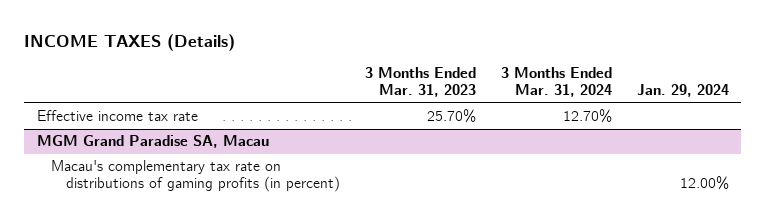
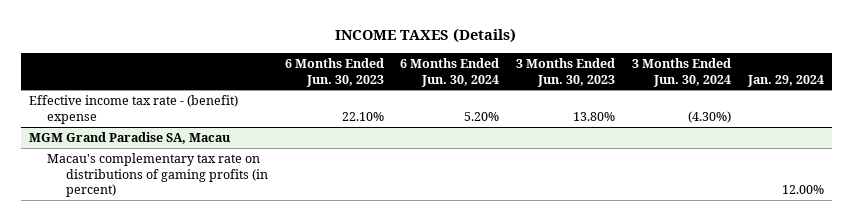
[364,67,476,97] 3 Months Ended Mar. 31, 2023 -> none
[500,67,612,97] 3 Months Ended Mar. 31, 2024 -> none
none -> [284,57,384,87] 6 Months Ended Jun. 30, 2023
none -> [400,57,500,87] 6 Months Ended Jun. 30, 2024
none -> [516,57,616,87] 3 Months Ended Jun. 30, 2023
none -> [631,57,731,87] 3 Months Ended Jun. 30, 2024
[36,110,198,122] Effective income tax rate -> [28,95,238,124] Effective income tax rate - (benefit) expense

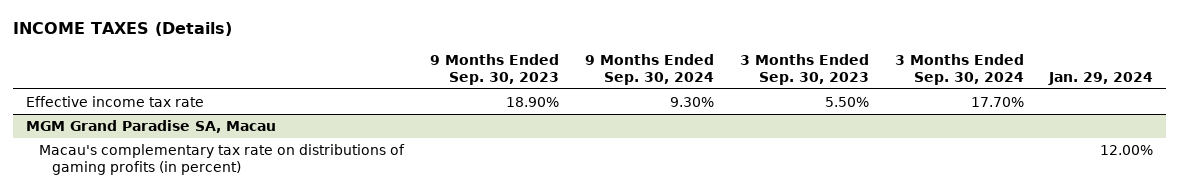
[284,57,384,87] 6 Months Ended Jun. 30, 2023 -> none
[400,57,500,87] 6 Months Ended Jun. 30, 2024 -> none
[516,57,616,87] 3 Months Ended Jun. 30, 2023 -> none
[631,57,731,87] 3 Months Ended Jun. 30, 2024 -> none
none -> [429,54,559,85] 9 Months Ended Sep. 30, 2023
none -> [584,54,714,85] 9 Months Ended Sep. 30, 2024
none -> [739,54,869,85] 3 Months Ended Sep. 30, 2023
none -> [894,54,1024,85] 3 Months Ended Sep. 30, 2024
[28,95,238,124] Effective income tax rate - (benefit) expense -> [25,96,204,108] Effective income tax rate

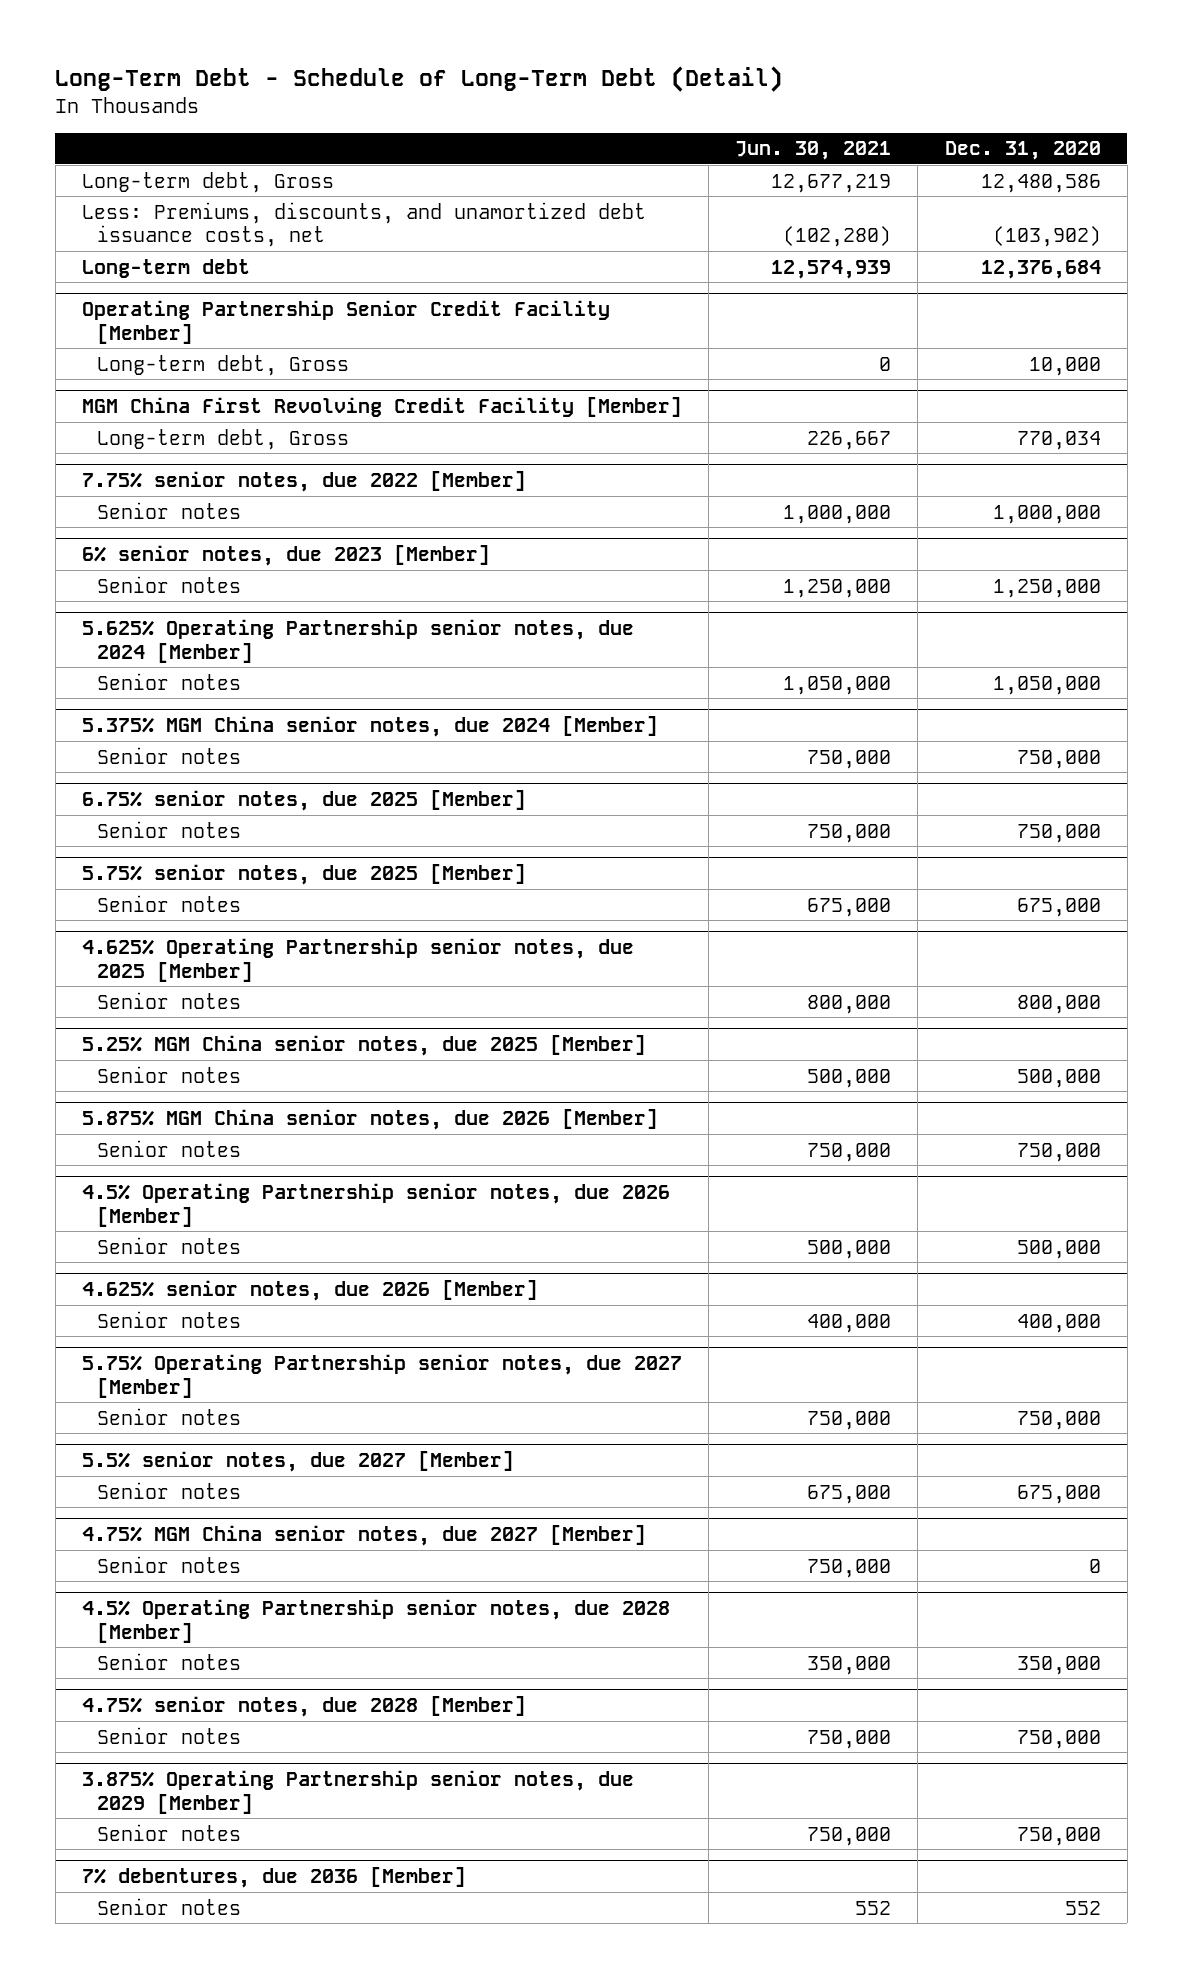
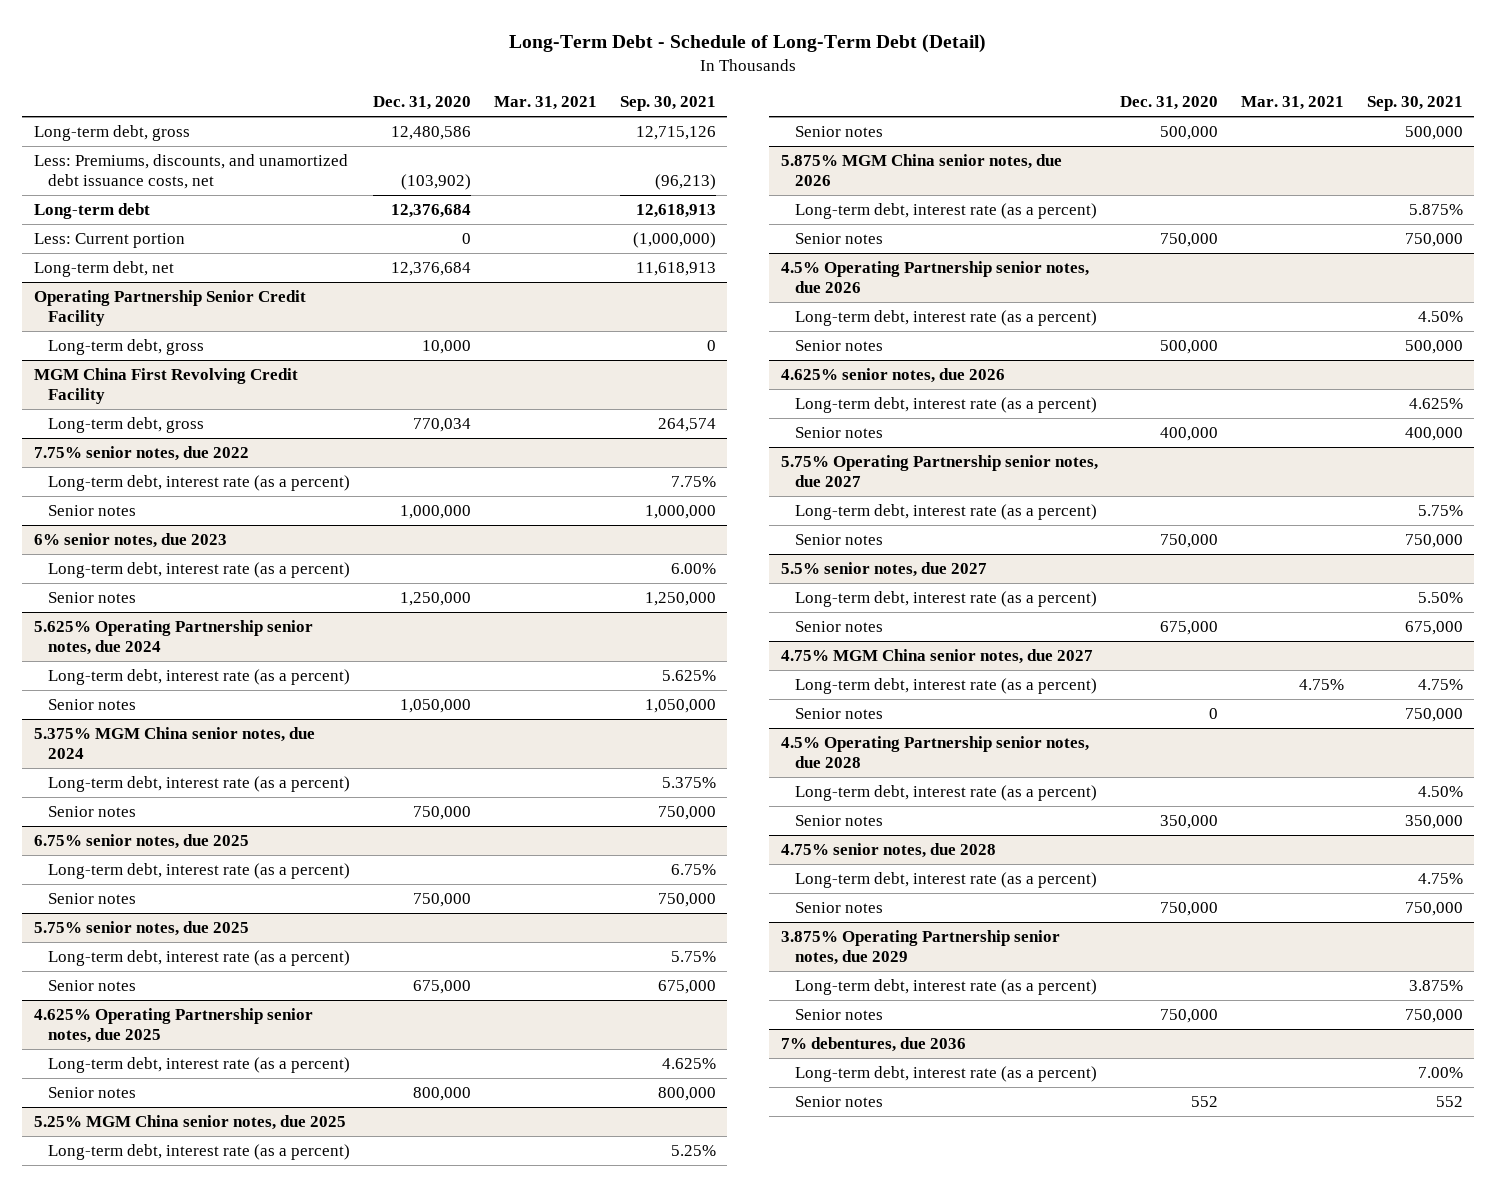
[735,141,892,161] Jun. 30, 2021 -> none
none -> [494,96,598,111] Mar. 31, 2021
none -> [619,96,716,112] Sep. 30, 2021
[81,171,334,193] Long-term debt, Gross -> [33,124,190,141] Long-term debt, gross
none -> [33,232,185,248] Less: Current portion
none -> [33,260,174,277] Long-term debt, net
[81,300,610,344] Operating Partnership Senior Credit Facility [Member] -> [33,289,306,327] Operating Partnership Senior Credit Facility
[96,354,349,376] Long-term debt, Gross -> [47,338,204,355] Long-term debt, gross
[81,397,682,418] MGM China First Revolving Credit Facility [Member] -> [33,367,298,405] MGM China First Revolving Credit Facility
[96,428,349,450] Long-term debt, Gross -> [47,416,204,433] Long-term debt, gross
[81,471,526,493] 7.75% senior notes, due 2022 [Member] -> [33,445,249,461] 7.75% senior notes, due 2022
none -> [47,474,350,491] Long-term debt, interest rate (as a percent)
[81,545,490,567] 6% senior notes, due 2023 [Member] -> [33,532,227,548] 6% senior notes, due 2023
none -> [47,561,350,578] Long-term debt, interest rate (as a percent)
[81,619,634,663] 5.625% Operating Partnership senior notes, due 2024 [Member] -> [33,619,313,656] 5.625% Operating Partnership senior notes, due 2024
none -> [47,668,350,685] Long-term debt, interest rate (as a percent)
[81,716,658,738] 5.375% MGM China senior notes, due 2024 [Member] -> [33,726,315,760] 5.375% MGM China senior notes, due 2024
none -> [47,775,350,792] Long-term debt, interest rate (as a percent)
[81,790,526,812] 6.75% senior notes, due 2025 [Member] -> [33,833,249,849] 6.75% senior notes, due 2025
none -> [47,862,350,879] Long-term debt, interest rate (as a percent)
[81,864,526,886] 5.75% senior notes, due 2025 [Member] -> [33,920,249,936] 5.75% senior notes, due 2025
none -> [47,949,350,966] Long-term debt, interest rate (as a percent)
[81,938,634,982] 4.625% Operating Partnership senior notes, due 2025 [Member] -> [33,1007,313,1044] 4.625% Operating Partnership senior notes, due 2025
none -> [47,1056,350,1073] Long-term debt, interest rate (as a percent)
[81,1035,646,1057] 5.25% MGM China senior notes, due 2025 [Member] -> [33,1114,346,1130] 5.25% MGM China senior notes, due 2025
none -> [47,1143,350,1160] Long-term debt, interest rate (as a percent)
[81,1109,658,1131] 5.875% MGM China senior notes, due 2026 [Member] -> [780,153,1062,187] 5.875% MGM China senior notes, due 2026
none -> [794,202,1097,219] Long-term debt, interest rate (as a percent)
[81,1183,670,1227] 4.5% Operating Partnership senior notes, due 2026 [Member] -> [780,260,1089,294] 4.5% Operating Partnership senior notes, due 2026
none -> [794,309,1097,326] Long-term debt, interest rate (as a percent)
[81,1280,538,1302] 4.625% senior notes, due 2026 [Member] -> [780,367,1005,383] 4.625% senior notes, due 2026
none -> [794,396,1097,413] Long-term debt, interest rate (as a percent)
[81,1354,682,1398] 5.75% Operating Partnership senior notes, due 2027 [Member] -> [780,454,1098,488] 5.75% Operating Partnership senior notes, due 2027
none -> [794,503,1097,520] Long-term debt, interest rate (as a percent)
[81,1451,514,1473] 5.5% senior notes, due 2027 [Member] -> [780,561,987,577] 5.5% senior notes, due 2027
none -> [794,590,1097,607] Long-term debt, interest rate (as a percent)
[81,1525,646,1547] 4.75% MGM China senior notes, due 2027 [Member] -> [780,648,1093,664] 4.75% MGM China senior notes, due 2027
none -> [794,677,1097,694] Long-term debt, interest rate (as a percent)
[81,1599,670,1643] 4.5% Operating Partnership senior notes, due 2028 [Member] -> [780,735,1089,769] 4.5% Operating Partnership senior notes, due 2028
none -> [794,784,1097,801] Long-term debt, interest rate (as a percent)
[81,1696,526,1718] 4.75% senior notes, due 2028 [Member] -> [780,842,996,858] 4.75% senior notes, due 2028
none -> [794,871,1097,888] Long-term debt, interest rate (as a percent)
[81,1770,634,1814] 3.875% Operating Partnership senior notes, due 2029 [Member] -> [780,929,1060,966] 3.875% Operating Partnership senior notes, due 2029
none -> [794,978,1097,995] Long-term debt, interest rate (as a percent)
[81,1867,466,1889] 7% debentures, due 2036 [Member] -> [780,1036,966,1052] 7% debentures, due 2036
none -> [794,1065,1097,1082] Long-term debt, interest rate (as a percent)

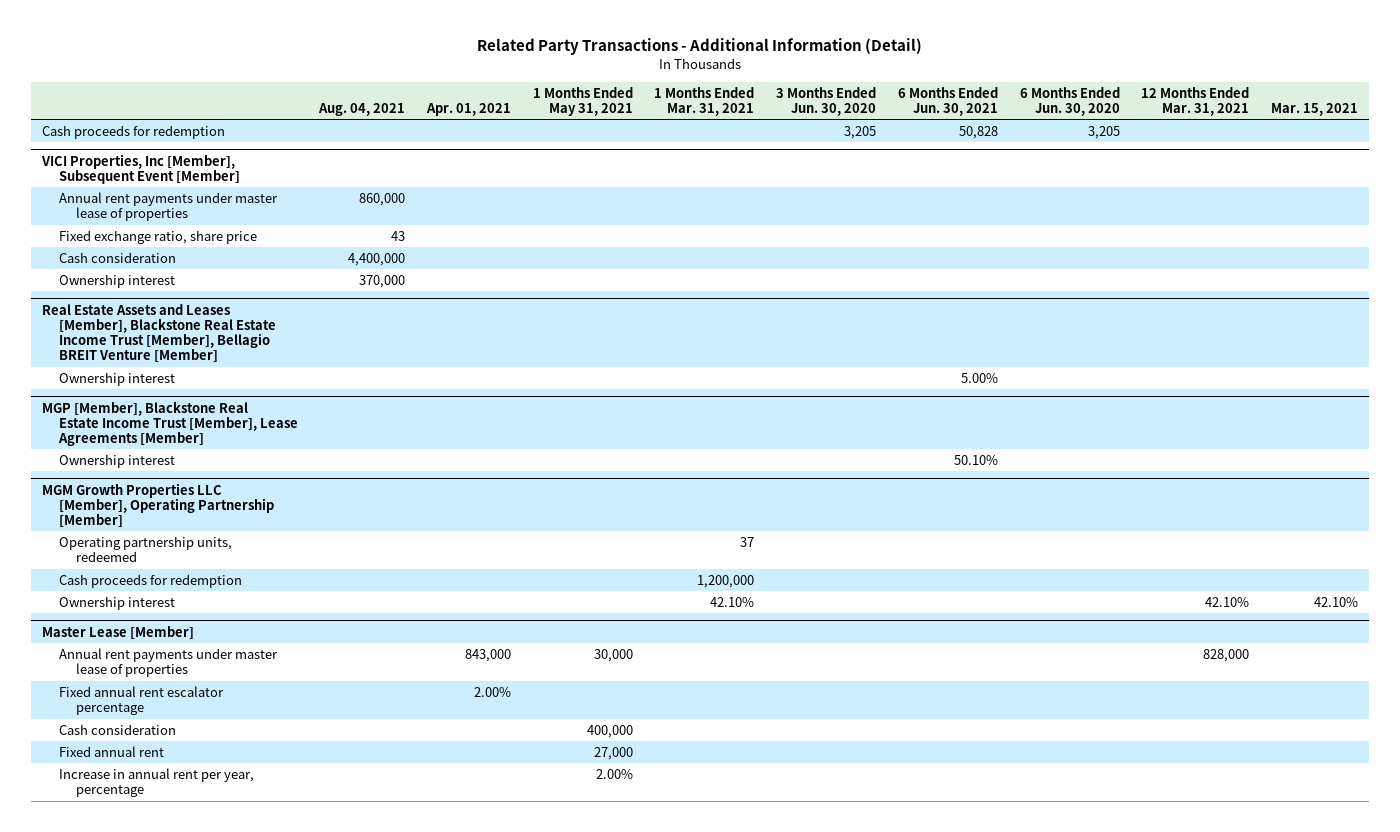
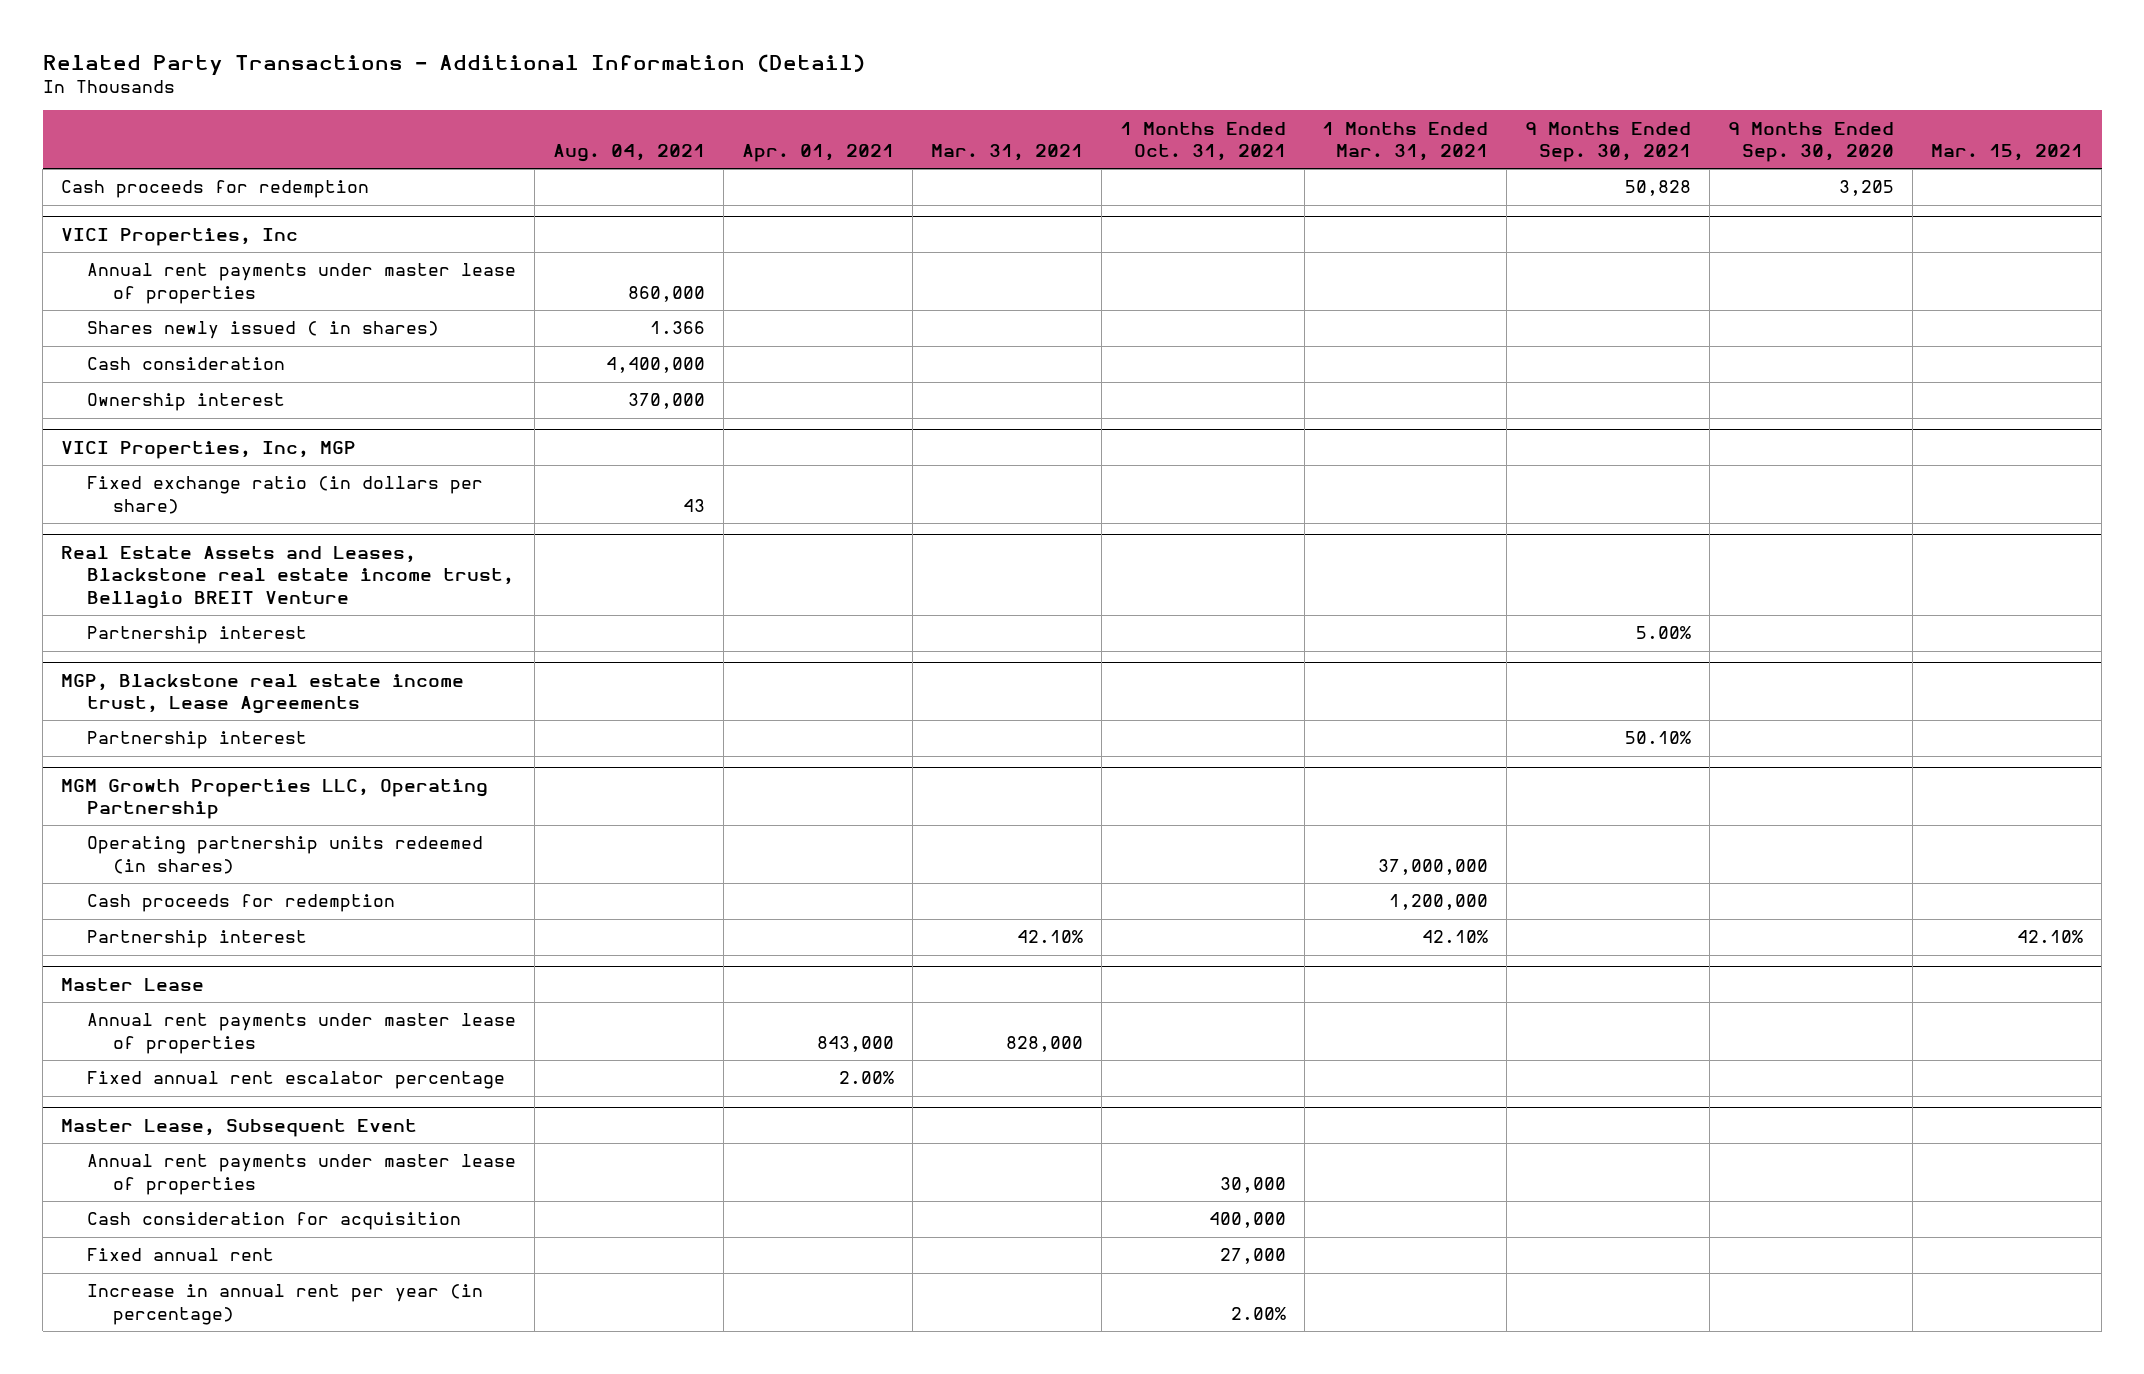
[532,86,633,116] 1 Months Ended May 31, 2021 -> none
[776,86,877,116] 3 Months Ended Jun. 30, 2020 -> none
[897,86,998,116] 6 Months Ended Jun. 30, 2021 -> none
[1019,86,1120,116] 6 Months Ended Jun. 30, 2020 -> none
[1141,86,1250,116] 12 Months Ended Mar. 31, 2021 -> none
none -> [930,144,1083,162] Mar. 31, 2021
none -> [1119,121,1286,162] 1 Months Ended Oct. 31, 2021
none -> [1525,121,1692,163] 9 Months Ended Sep. 30, 2021
none -> [1728,121,1895,163] 9 Months Ended Sep. 30, 2020
[40,153,240,184] VICI Properties, Inc [Member], Subsequent Event [Member] -> [61,227,299,246] VICI Properties, Inc
[58,229,257,244] Fixed exchange ratio, share price -> none
none -> [86,321,439,340] Shares newly issued ( in shares)
none -> [61,440,357,459] VICI Properties, Inc, MGP
none -> [86,476,483,514] Fixed exchange ratio (in dollars per share)
[41,303,276,364] Real Estate Assets and Leases [Member], Blackstone Real Estate Income Trust [Member], Bellagio BREIT Venture [Member] -> [61,545,514,609] Real Estate Assets and Leases, Blackstone real estate income trust, Bellagio BREIT Venture
[58,371,175,386] Ownership interest -> [86,626,307,645] Partnership interest
[41,400,298,446] MGP [Member], Blackstone Real Estate Income Trust [Member], Lease Agreements [Member] -> [61,673,465,715] MGP, Blackstone real estate income trust, Lease Agreements
[58,453,175,468] Ownership interest -> [86,731,307,750] Partnership interest
[41,482,274,528] MGM Growth Properties LLC [Member], Operating Partnership [Member] -> [61,778,489,820] MGM Growth Properties LLC, Operating Partnership
[58,535,232,563] Operating partnership units, redeemed -> [86,836,483,874] Operating partnership units redeemed (in shares)
[740,536,755,547] 37 -> [1378,858,1489,875] 37,000,000
[58,595,175,610] Ownership interest -> [86,930,307,949] Partnership interest
[41,625,194,640] Master Lease [Member] -> [61,977,205,991] Master Lease
[58,723,176,735] Cash consideration -> none
[58,745,164,757] Fixed annual rent -> none
[58,767,254,798] Increase in annual rent per year, percentage -> none
none -> [61,1118,418,1137] Master Lease, Subsequent Event
none -> [86,1154,516,1195] Annual rent payments under master lease of properties
none -> [86,1212,461,1231] Cash consideration for acquisition
none -> [86,1248,274,1262] Fixed annual rent
none -> [86,1284,483,1325] Increase in annual rent per year (in percentage)

